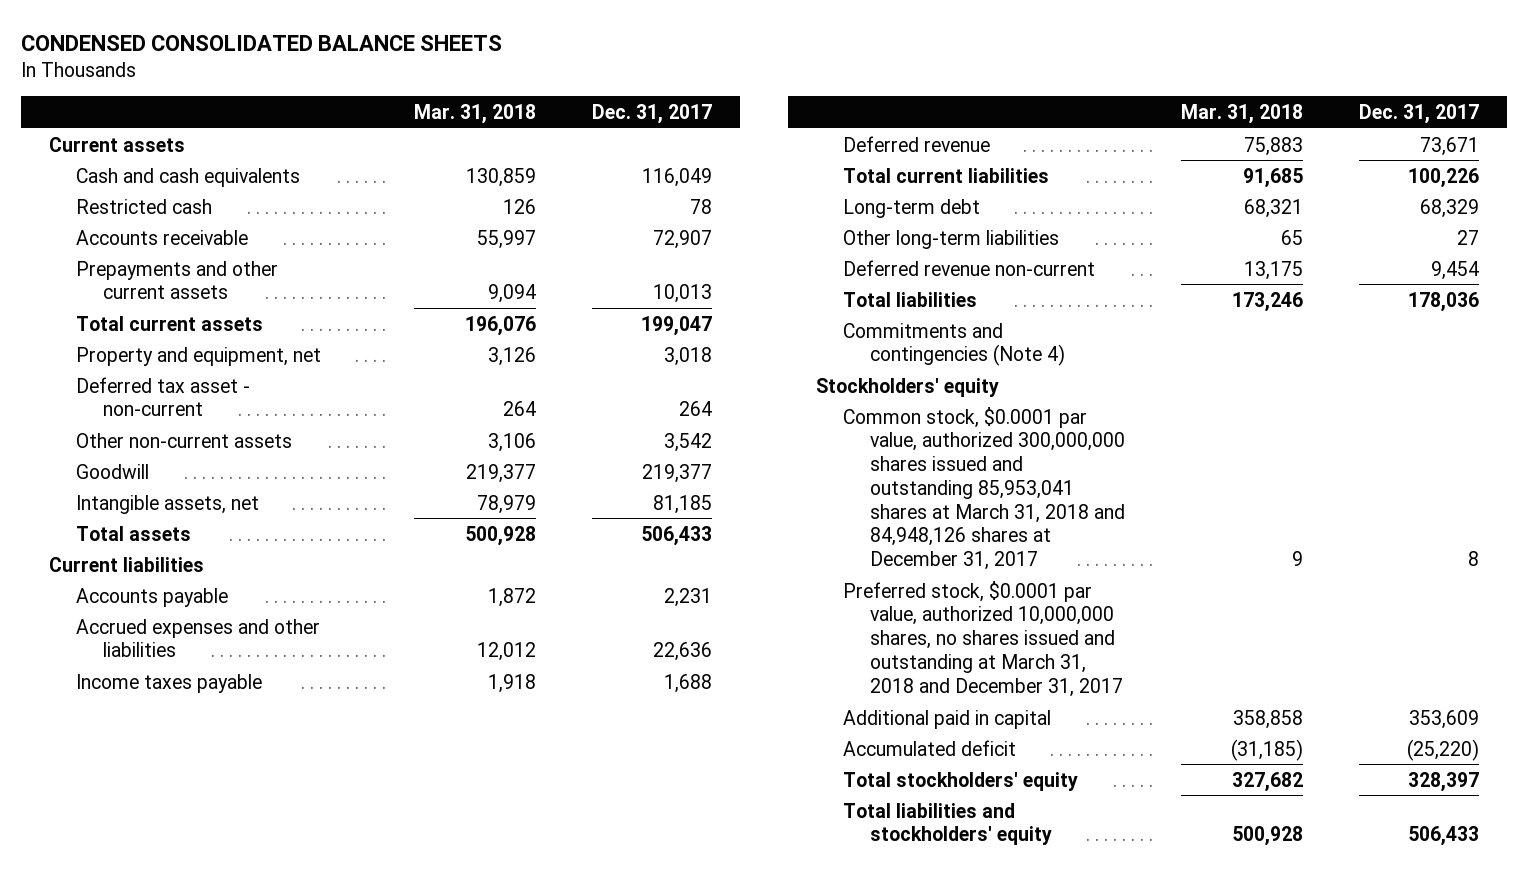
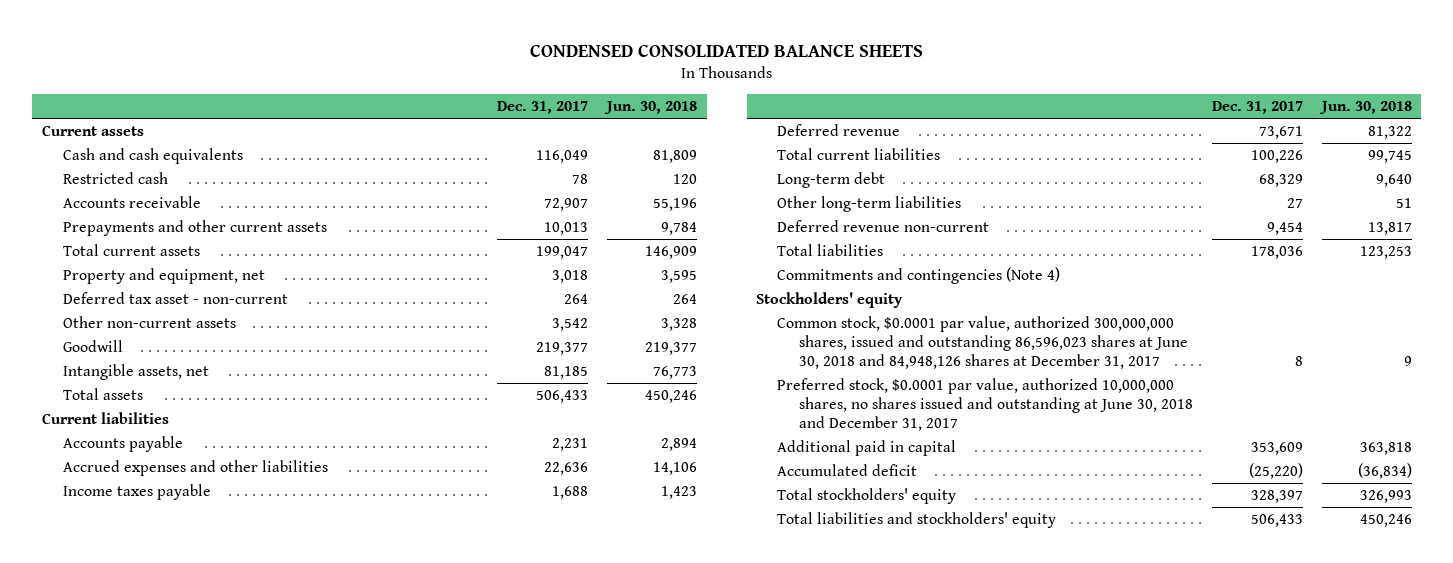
[413,103,536,124] Mar. 31, 2018 -> none
none -> [604,101,698,115] Jun. 30, 2018
[843,406,1126,571] Common stock, $0.0001 par value, authorized 300,000,000 shares issued and outstanding 85,953,041 shares at March 31, 2018 and 84,948,126 shares at December 31, 2017 -> [777,315,1188,370] Common stock, $0.0001 par value, authorized 300,000,000 shares, issued and outstanding 86,596,023 shares at June 30, 2018 and 84,948,126 shares at December 31, 2017
[843,580,1124,697] Preferred stock, $0.0001 par value, authorized 10,000,000 shares, no shares issued and outstanding at March 31, 2018 and December 31, 2017 -> [777,377,1193,432] Preferred stock, $0.0001 par value, authorized 10,000,000 shares, no shares issued and outstanding at June 30, 2018 and December 31, 2017

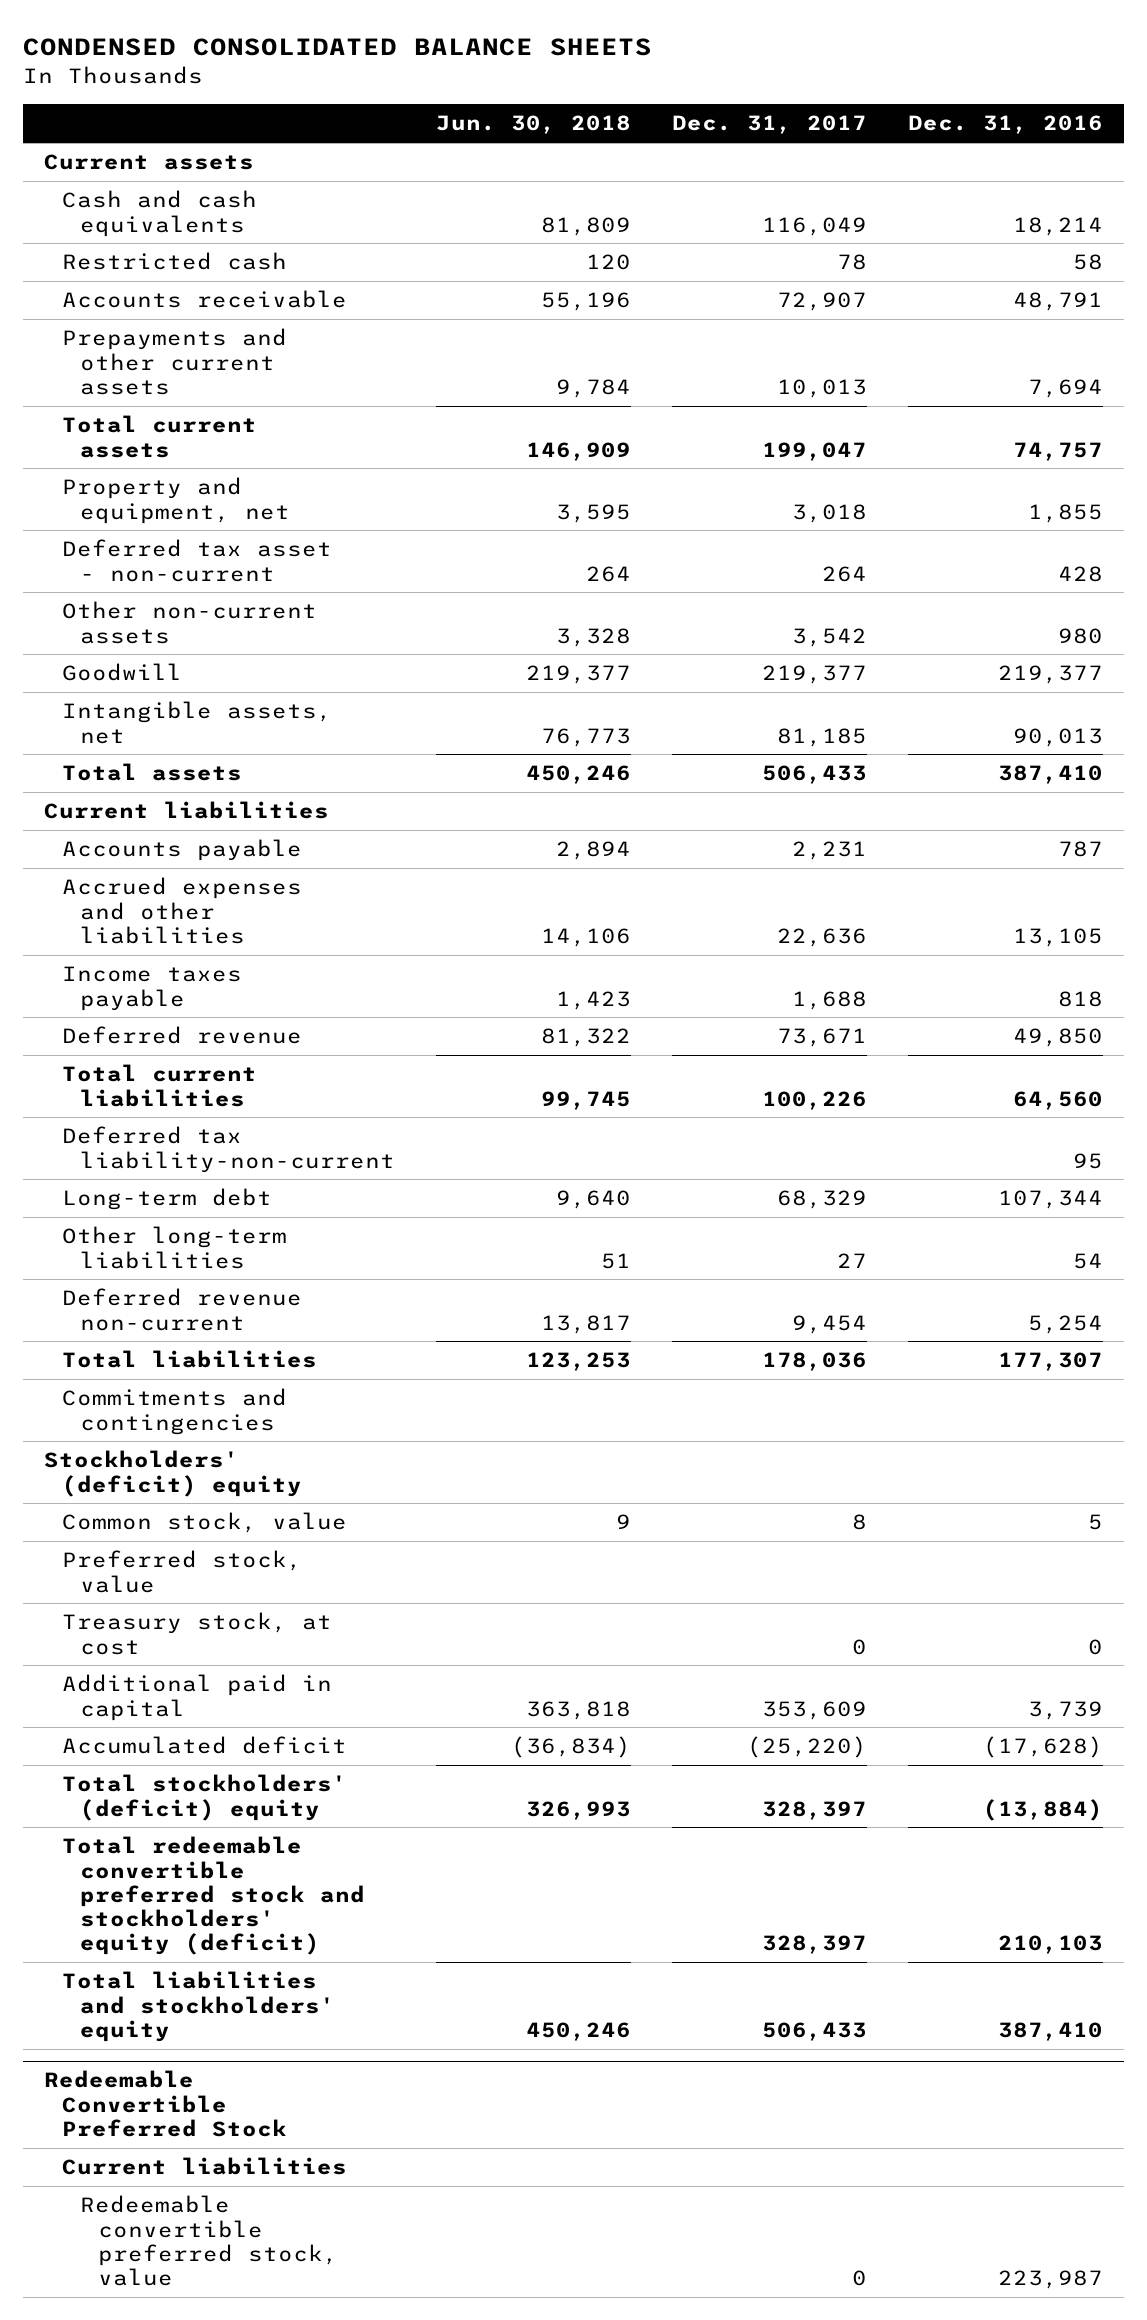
none -> [908,115,1104,135] Dec. 31, 2016
none -> [62,1126,396,1173] Deferred tax liability-non-current
[777,266,1061,284] Commitments and contingencies (Note 4) -> [62,1388,288,1435] Commitments and contingencies
[756,291,904,308] Stockholders' equity -> [44,1450,303,1497] Stockholders' (deficit) equity
[777,315,1188,370] Common stock, $0.0001 par value, authorized 300,000,000 shares, issued and outstanding 86,596,023 shares at June 30, 2018 and 84,948,126 shares at December 31, 2017 -> [62,1512,348,1534] Common stock, value
[777,377,1193,432] Preferred stock, $0.0001 par value, authorized 10,000,000 shares, no shares issued and outstanding at June 30, 2018 and December 31, 2017 -> [62,1550,303,1593] Preferred stock, value
none -> [62,1612,333,1655] Treasury stock, at cost
[777,487,957,504] Total stockholders' equity -> [62,1774,348,1821] Total stockholders' (deficit) equity
none -> [62,1836,366,1956] Total redeemable convertible preferred stock and stockholders' equity (deficit)
none -> [44,2070,288,2137] Redeemable Convertible Preferred Stock
none -> [62,2157,348,2176] Current liabilities
none -> [80,2195,339,2287] Redeemable convertible preferred stock, value

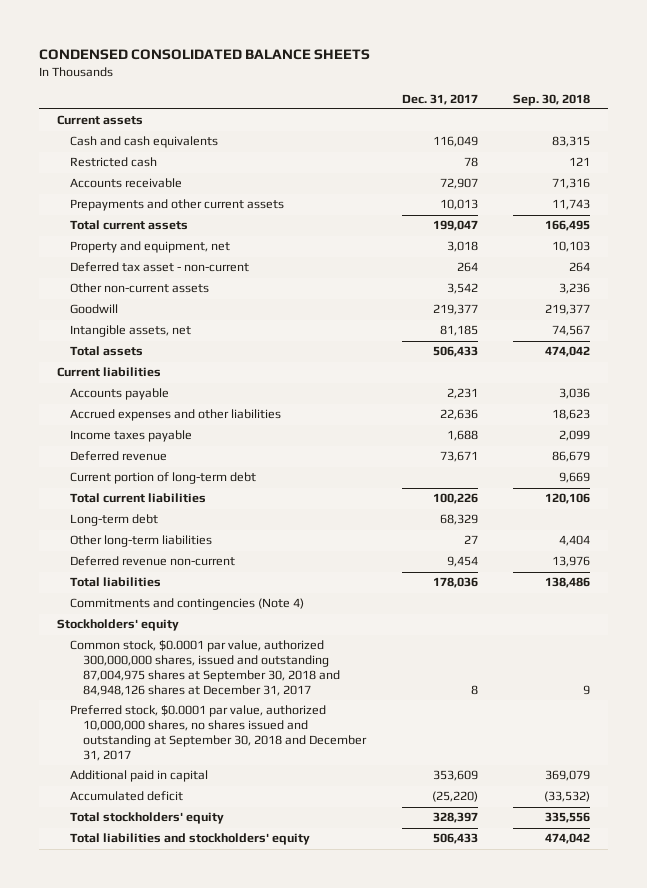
[436,115,632,135] Jun. 30, 2018 -> none
[908,115,1104,135] Dec. 31, 2016 -> none
none -> [513,93,591,106] Sep. 30, 2018
none -> [69,472,256,485] Current portion of long-term debt
[62,1126,396,1173] Deferred tax liability-non-current -> none
[62,1612,333,1655] Treasury stock, at cost -> none
[62,1388,288,1435] Commitments and contingencies -> [69,598,304,611] Commitments and contingencies (Note 4)
[44,1450,303,1497] Stockholders' (deficit) equity -> [56,619,179,632] Stockholders' equity
[62,1512,348,1534] Common stock, value -> [69,640,341,696] Common stock, $0.0001 par value, authorized 300,000,000 shares, issued and outstanding 87,004,975 shares at September 30, 2018 and 84,948,126 shares at December 31, 2017
[62,1550,303,1593] Preferred stock, value -> [69,705,368,761] Preferred stock, $0.0001 par value, authorized 10,000,000 shares, no shares issued and outstanding at September 30, 2018 and December 31, 2017
[62,1836,366,1956] Total redeemable convertible preferred stock and stockholders' equity (deficit) -> none
[62,1774,348,1821] Total stockholders' (deficit) equity -> [69,812,224,825] Total stockholders' equity
[44,2070,288,2137] Redeemable Convertible Preferred Stock -> none
[62,2157,348,2176] Current liabilities -> none
[80,2195,339,2287] Redeemable convertible preferred stock, value -> none

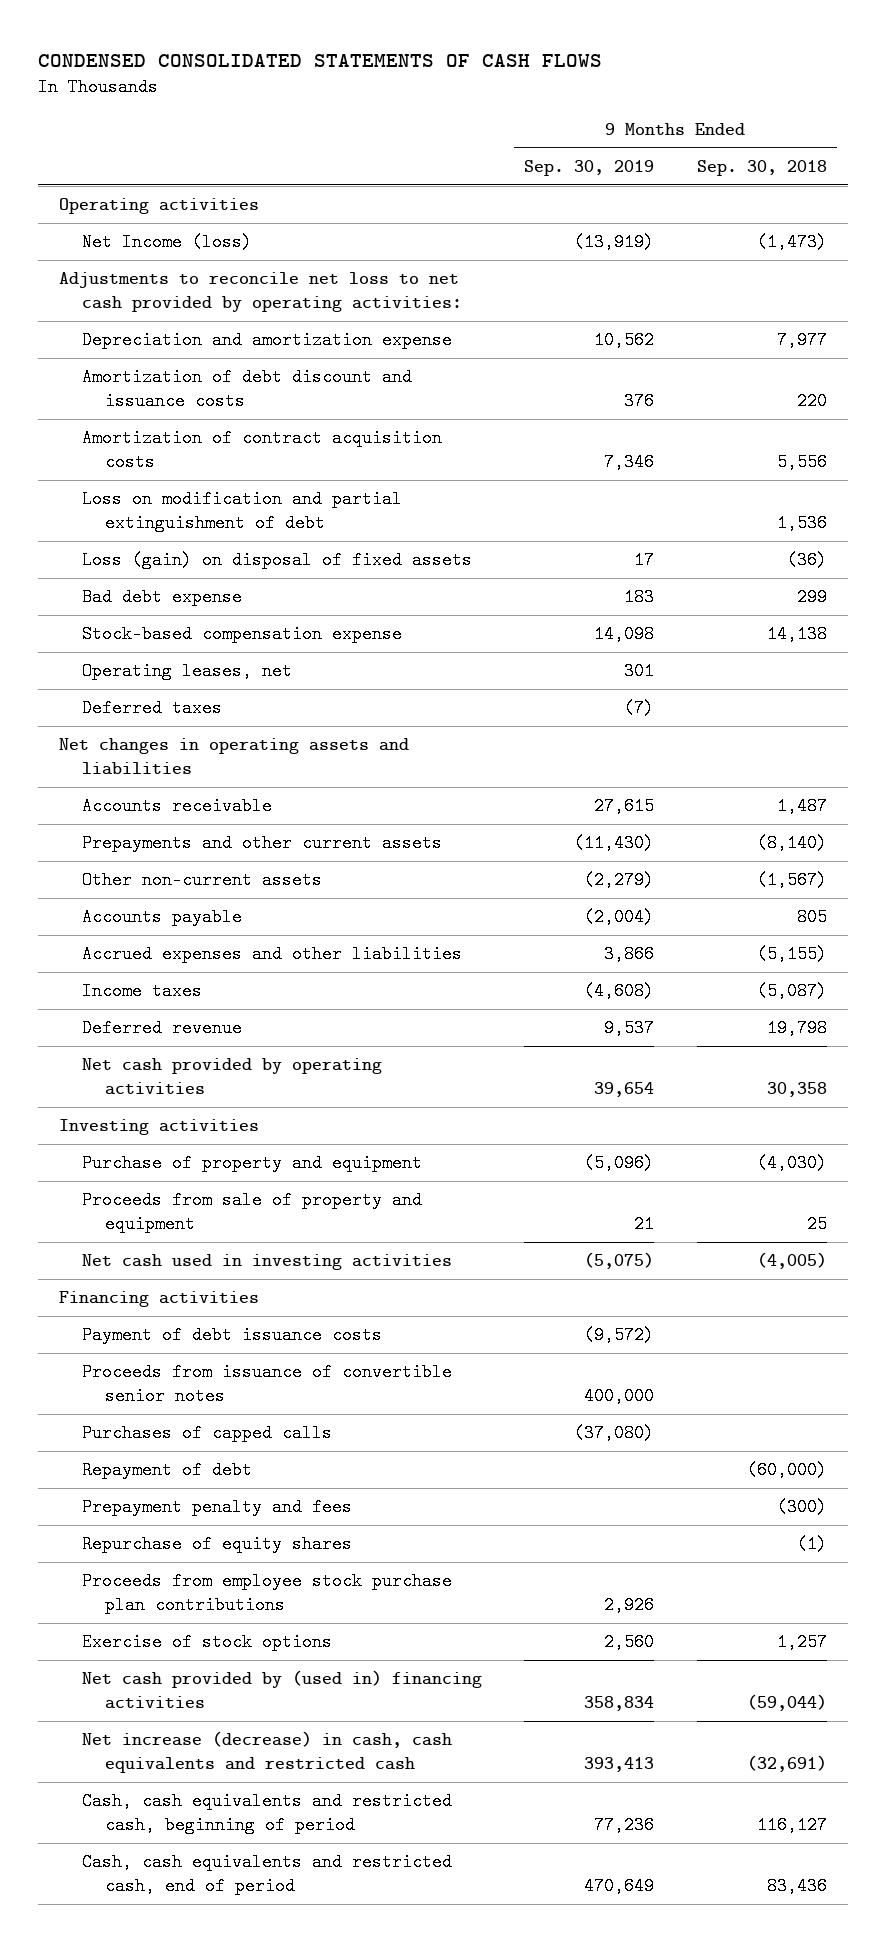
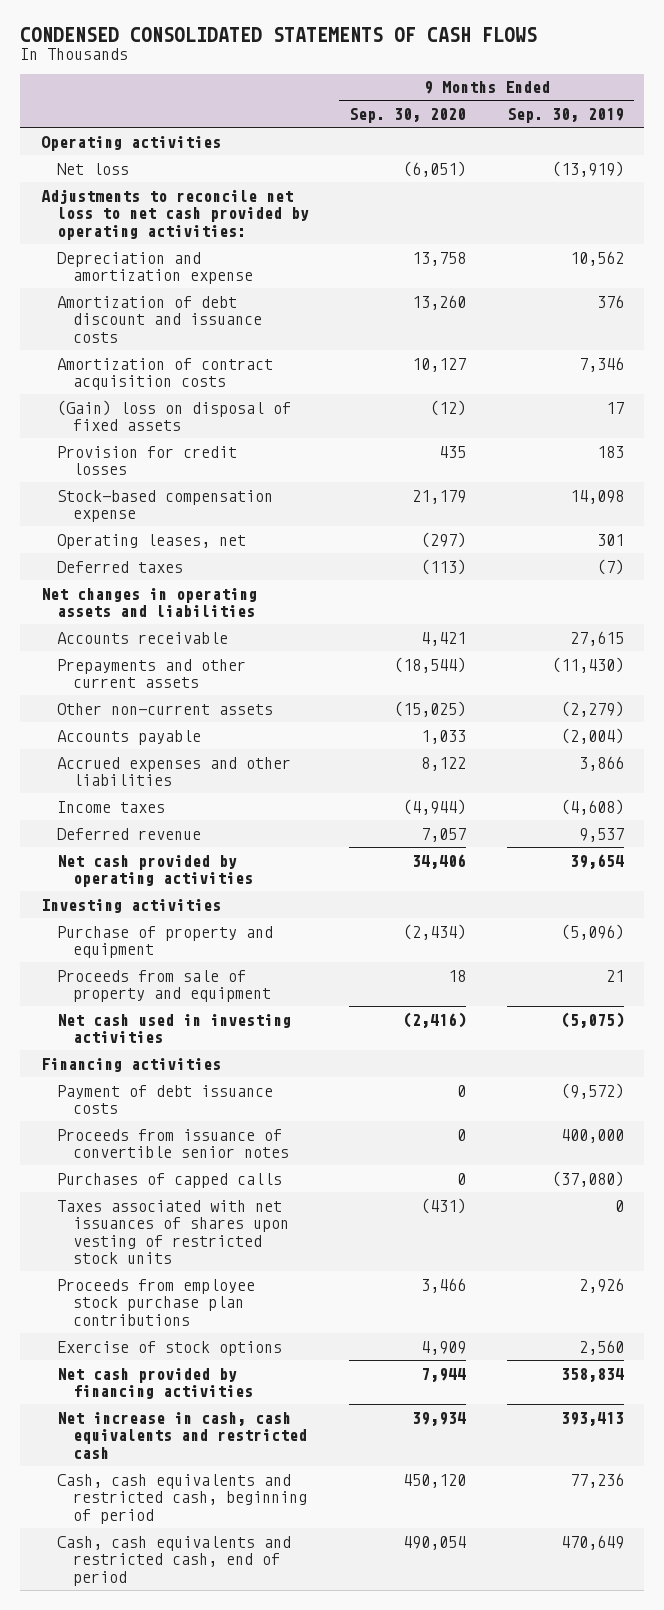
[696,159,827,176] Sep. 30, 2018 -> none
none -> [349,108,467,124] Sep. 30, 2020
[81,233,252,252] Net Income (loss) -> [56,162,129,175] Net loss
[81,490,402,533] Loss on modification and partial extinguishment of debt -> none
[81,551,472,570] Loss (gain) on disposal of fixed assets -> [56,399,291,432] (Gain) loss on disposal of fixed assets
[81,588,242,607] Bad debt expense -> [56,445,237,476] Provision for credit losses
[81,1461,252,1480] Repayment of debt -> none
[81,1498,352,1517] Prepayment penalty and fees -> none
[81,1535,352,1554] Repurchase of equity shares -> none
none -> [56,1199,289,1265] Taxes associated with net issuances of shares upon vesting of restricted stock units
[81,1670,482,1710] Net cash provided by (used in) financing activities -> [56,1367,253,1400] Net cash provided by financing activities
[81,1731,452,1774] Net increase (decrease) in cash, cash equivalents and restricted cash -> [56,1411,307,1459] Net increase in cash, cash equivalents and restricted cash

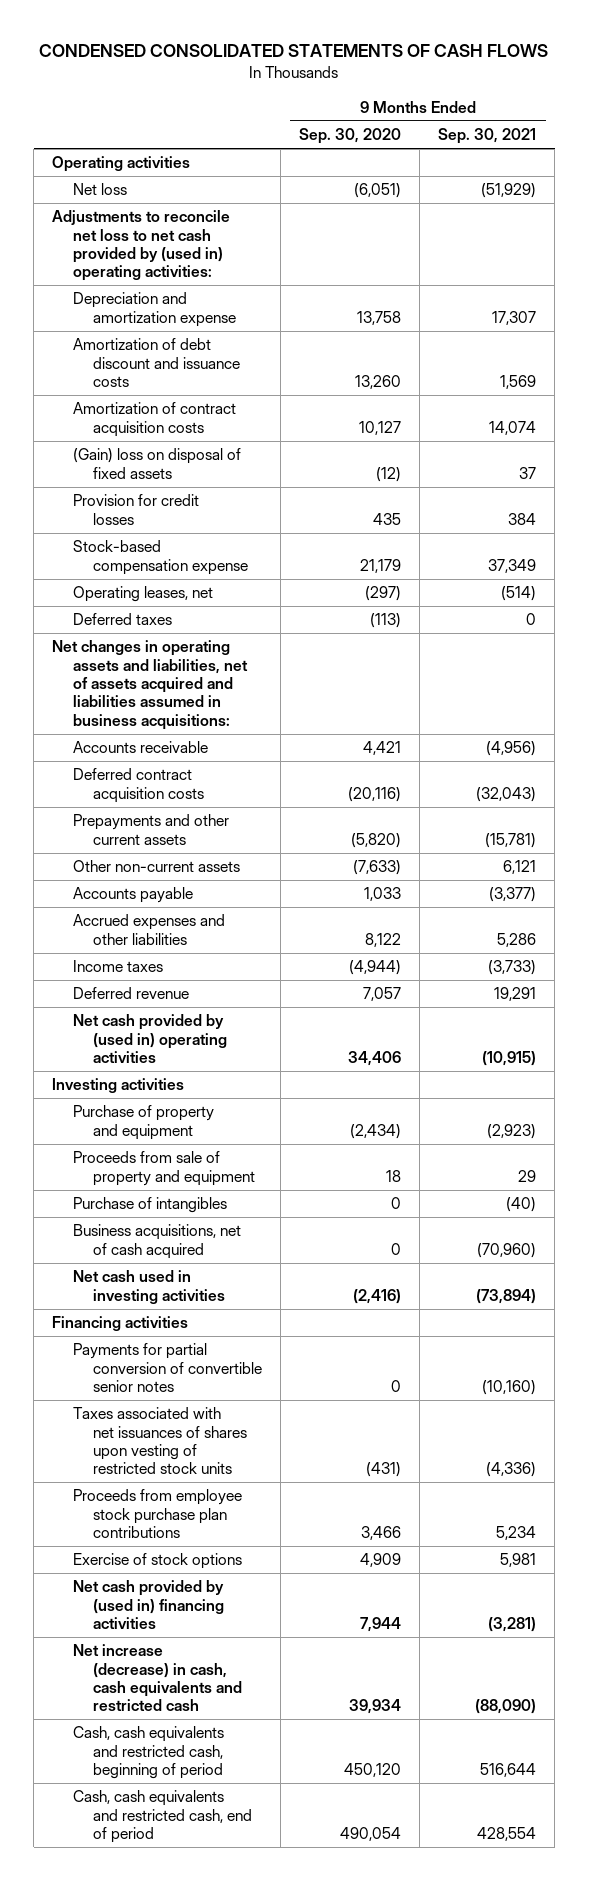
[506,108,624,124] Sep. 30, 2019 -> none
none -> [438,128,537,145] Sep. 30, 2021
[40,188,309,240] Adjustments to reconcile net loss to net cash provided by operating activities: -> [52,210,231,282] Adjustments to reconcile net loss to net cash provided by (used in) operating activities:
[40,587,257,618] Net changes in operating assets and liabilities -> [52,640,248,730] Net changes in operating assets and liabilities, net of assets acquired and liabilities assumed in business acquisitions:
none -> [72,768,204,803] Deferred contract acquisition costs
[394,656,467,673] (18,544) -> [351,832,402,848] (5,820)
[394,700,467,717] (15,025) -> [353,860,402,876] (7,633)
[56,854,253,888] Net cash provided by operating activities -> [72,1014,227,1063] Net cash provided by (used in) operating activities
none -> [72,1197,227,1214] Purchase of intangibles
none -> [72,1224,241,1259] Business acquisitions, net of cash acquired
[56,1084,273,1115] Payment of debt issuance costs -> none
[56,1128,289,1159] Proceeds from issuance of convertible senior notes -> none
[56,1172,282,1188] Purchases of capped calls -> none
none -> [72,1343,262,1392] Payments for partial conversion of convertible senior notes
[56,1367,253,1400] Net cash provided by financing activities -> [72,1580,224,1629] Net cash provided by (used in) financing activities
[56,1411,307,1459] Net increase in cash, cash equivalents and restricted cash -> [72,1644,242,1712] Net increase (decrease) in cash, cash equivalents and restricted cash

